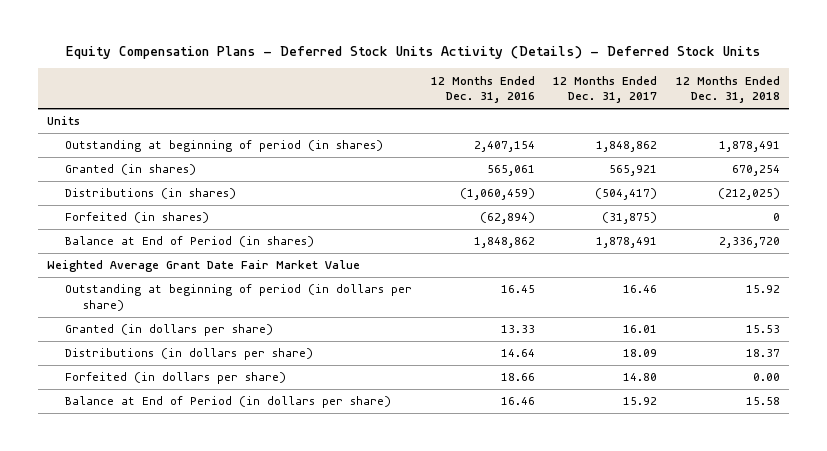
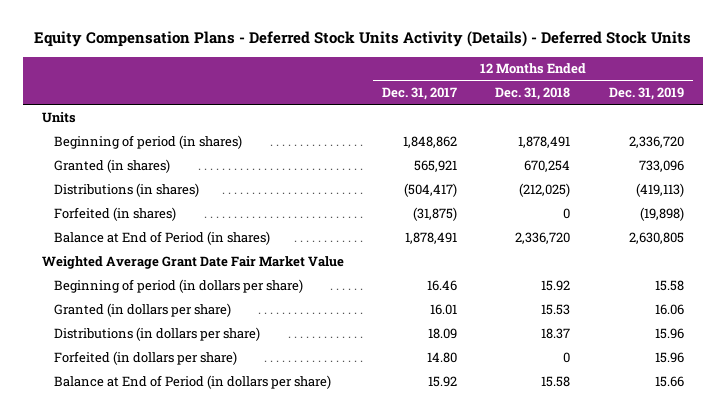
[430,75,535,104] 12 Months Ended Dec. 31, 2016 -> none
none -> [608,87,684,101] Dec. 31, 2019
[65,140,384,153] Outstanding at beginning of period (in shares) -> [54,134,243,149] Beginning of period (in shares)
[65,284,413,311] Outstanding at beginning of period (in dollars per share) -> [54,278,304,293] Beginning of period (in dollars per share)
[752,373,780,382] 0.00 -> [563,351,571,363] 0

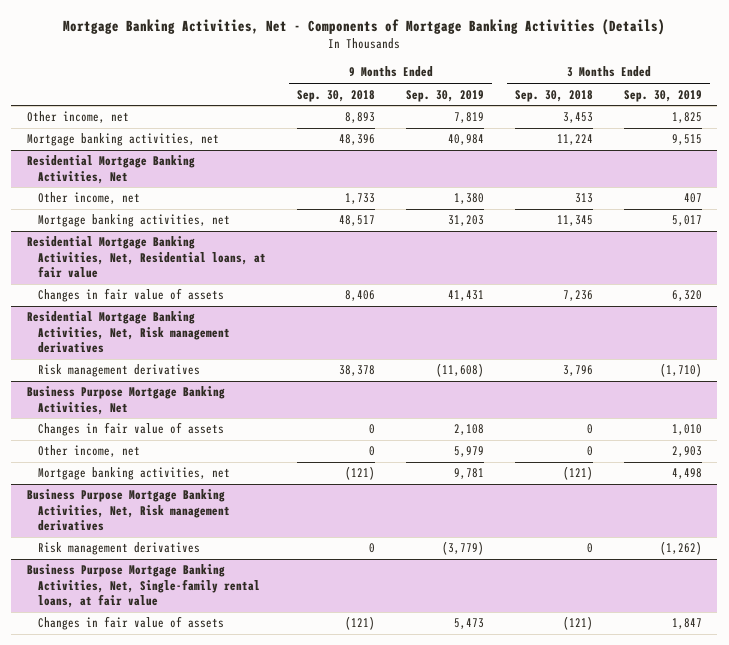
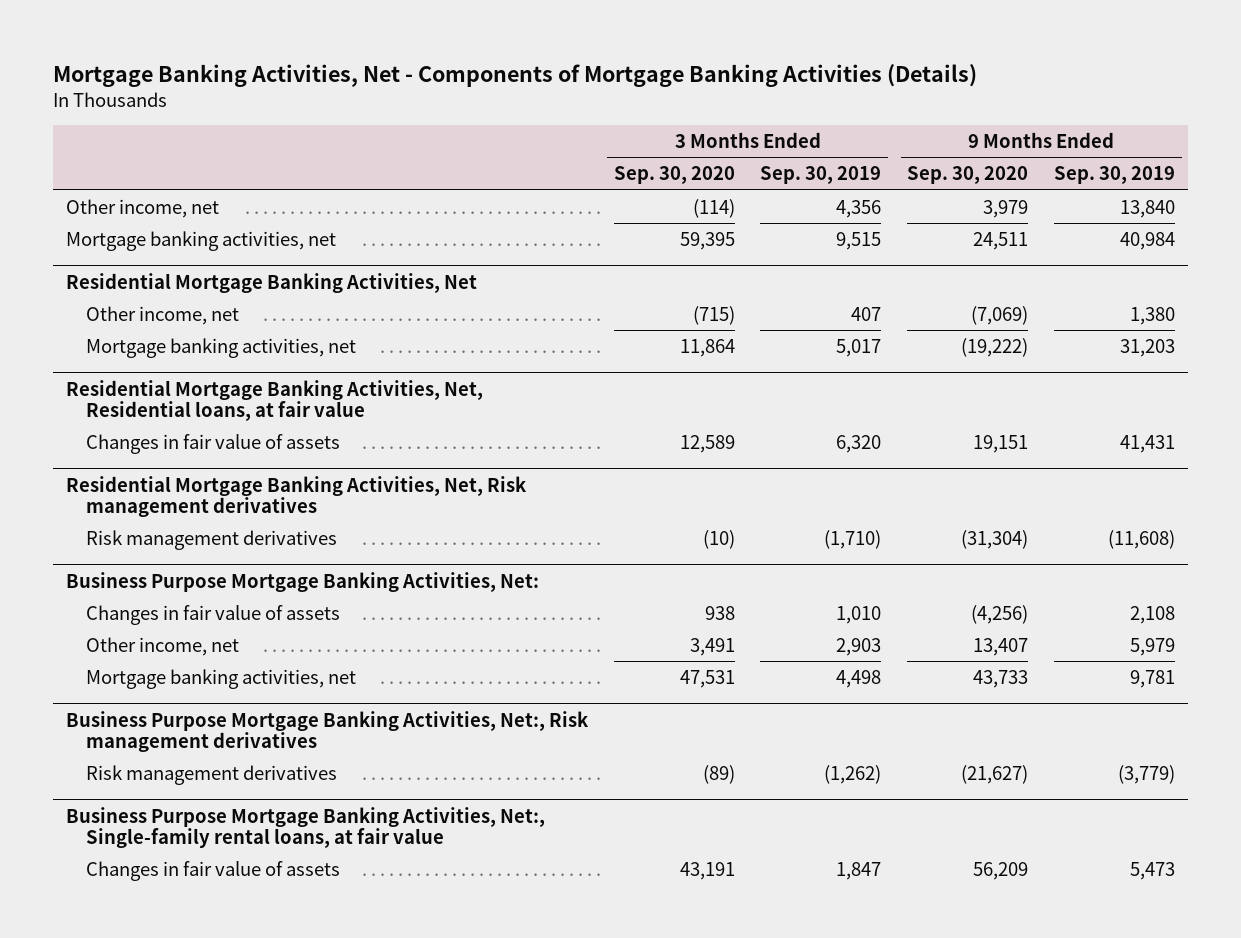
[297,89,376,102] Sep. 30, 2018 -> none
[515,89,594,102] Sep. 30, 2018 -> none
none -> [613,166,735,185] Sep. 30, 2020
none -> [907,166,1029,185] Sep. 30, 2020
[454,112,485,124] 7,819 -> [1120,199,1176,218] 13,840
[671,112,702,124] 1,825 -> [836,199,882,218] 4,356
[26,386,225,415] Business Purpose Mortgage Banking Activities, Net -> [65,571,539,592] Business Purpose Mortgage Banking Activities, Net:
[26,489,231,532] Business Purpose Mortgage Banking Activities, Net, Risk management derivatives -> [65,710,589,753] Business Purpose Mortgage Banking Activities, Net:, Risk management derivatives
[26,564,261,609] Business Purpose Mortgage Banking Activities, Net, Single-family rental loans, at fair value -> [65,806,545,849] Business Purpose Mortgage Banking Activities, Net:, Single-family rental loans, at fair value

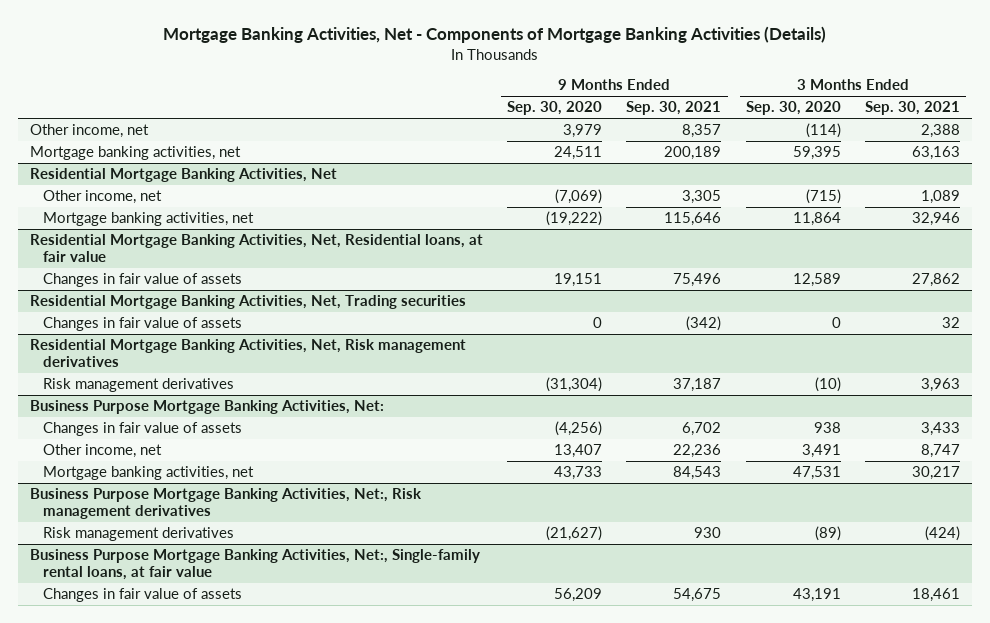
[760,166,882,185] Sep. 30, 2019 -> none
[1054,166,1176,185] Sep. 30, 2019 -> none
none -> [626,101,722,116] Sep. 30, 2021
none -> [864,101,960,116] Sep. 30, 2021
none -> [30,295,467,310] Residential Mortgage Banking Activities, Net, Trading securities
none -> [43,317,243,332] Changes in fair value of assets

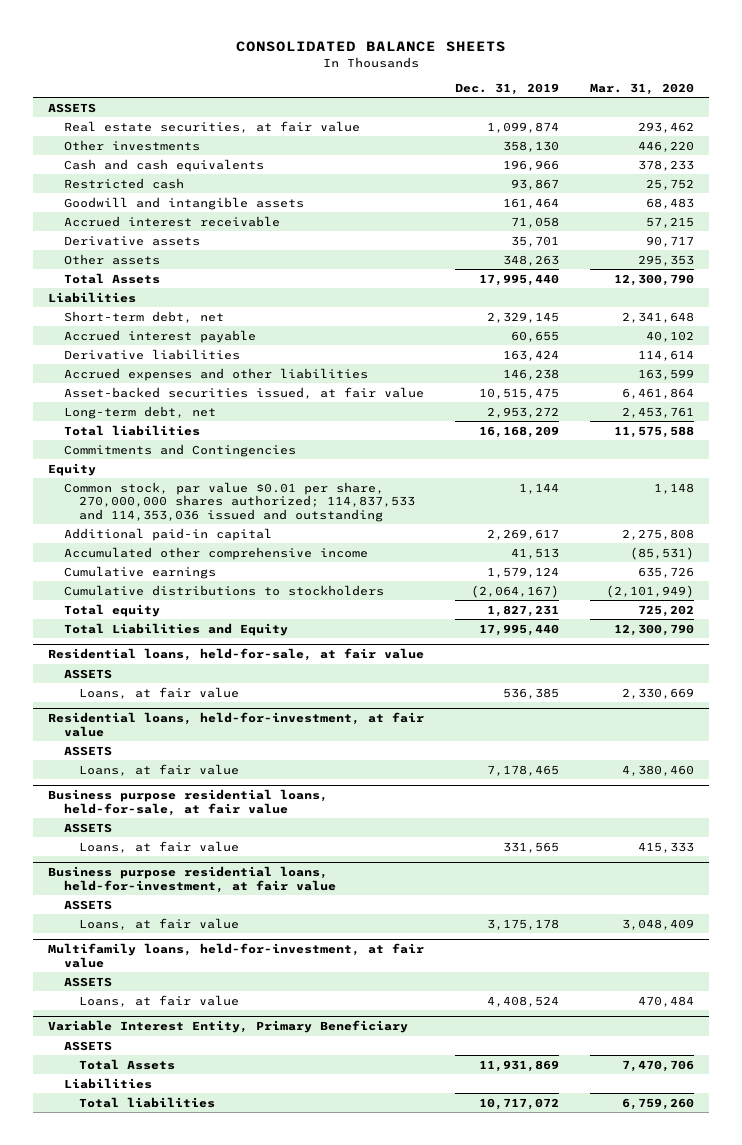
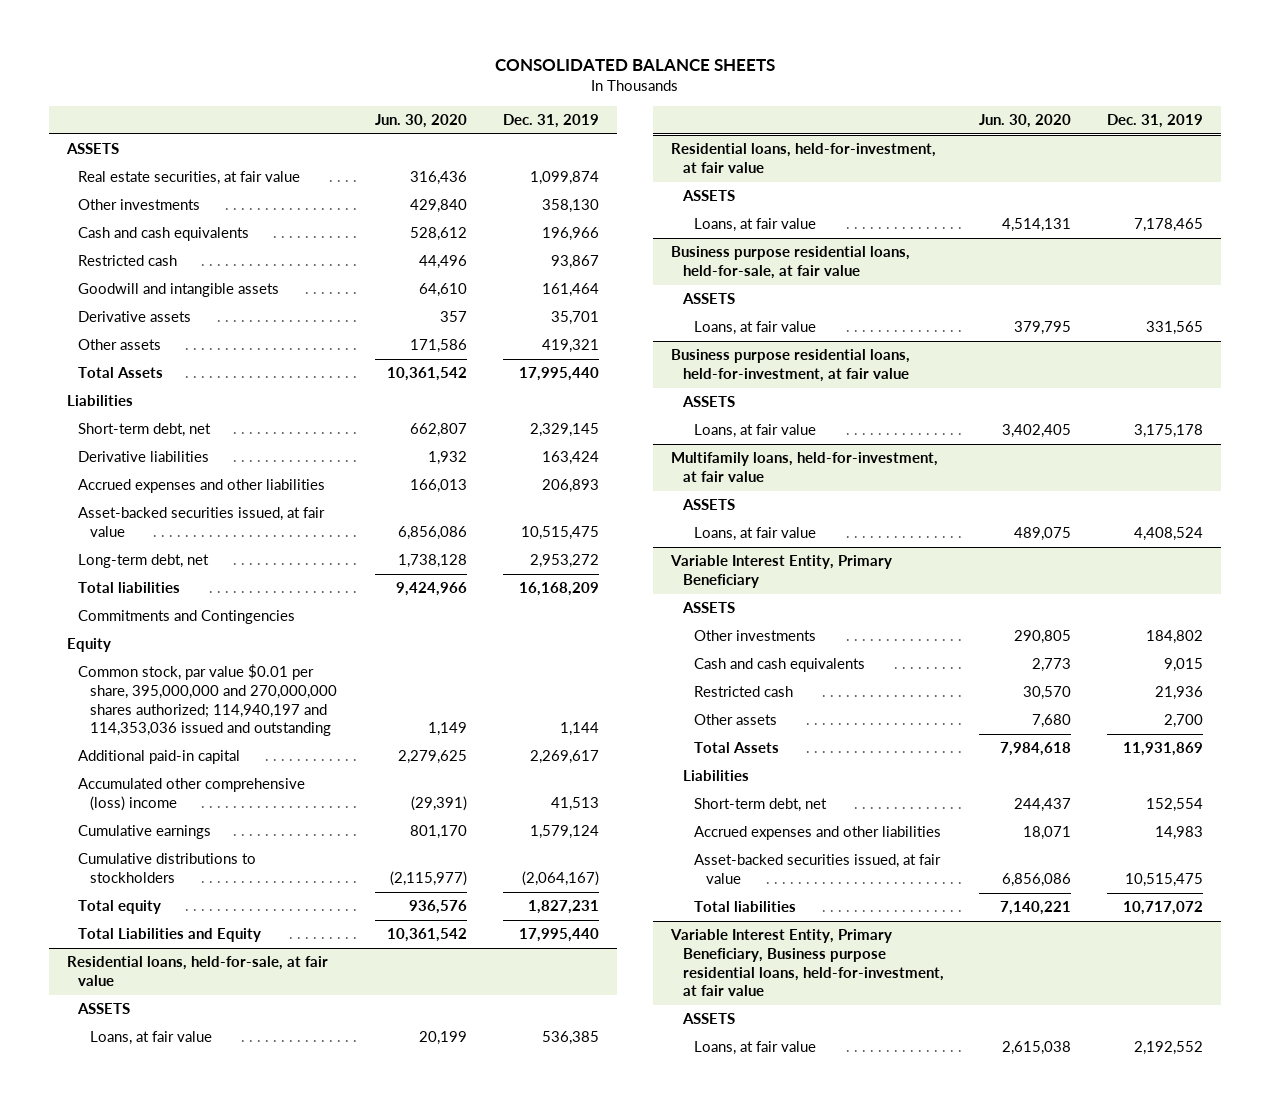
[589,82,694,95] Mar. 31, 2020 -> none
none -> [374,114,467,129] Jun. 30, 2020
[63,215,280,227] Accrued interest receivable -> none
[502,254,559,266] 348,263 -> [541,339,599,354] 419,321
[63,329,256,343] Accrued interest payable -> none
[502,368,559,380] 146,238 -> [541,479,599,494] 206,893
[63,481,416,522] Common stock, par value $0.01 per share, 270,000,000 shares authorized; 114,837,533 and 114,353,036 issued and outstanding -> [78,664,337,737] Common stock, par value $0.01 per share, 395,000,000 and 270,000,000 shares authorized; 114,940,197 and 114,353,036 issued and outstanding
[63,546,368,560] Accumulated other comprehensive income -> [78,778,306,811] Accumulated other comprehensive (loss) income
none -> [694,630,817,642] Other investments
none -> [694,658,866,673] Cash and cash equivalents
none -> [694,686,794,698] Restricted cash
none -> [694,714,778,726] Other assets
none -> [694,798,828,813] Short-term debt, net
none -> [694,826,942,841] Accrued expenses and other liabilities
none -> [694,854,942,884] Asset-backed securities issued, at fair value
none -> [670,929,944,997] Variable Interest Entity, Primary Beneficiary, Business purpose residential loans, held-for-investment, at fair value
none -> [681,1013,735,1025] ASSETS
none -> [694,1041,817,1056] Loans, at fair value

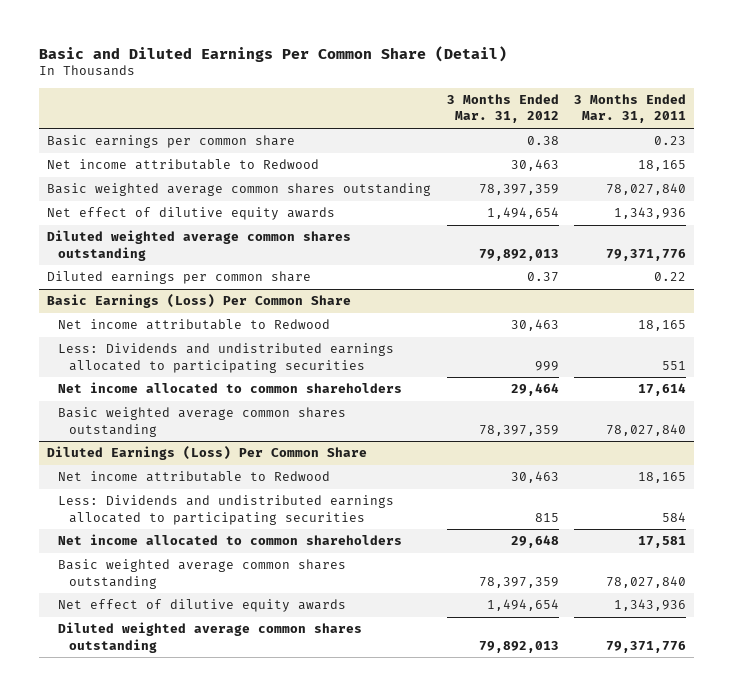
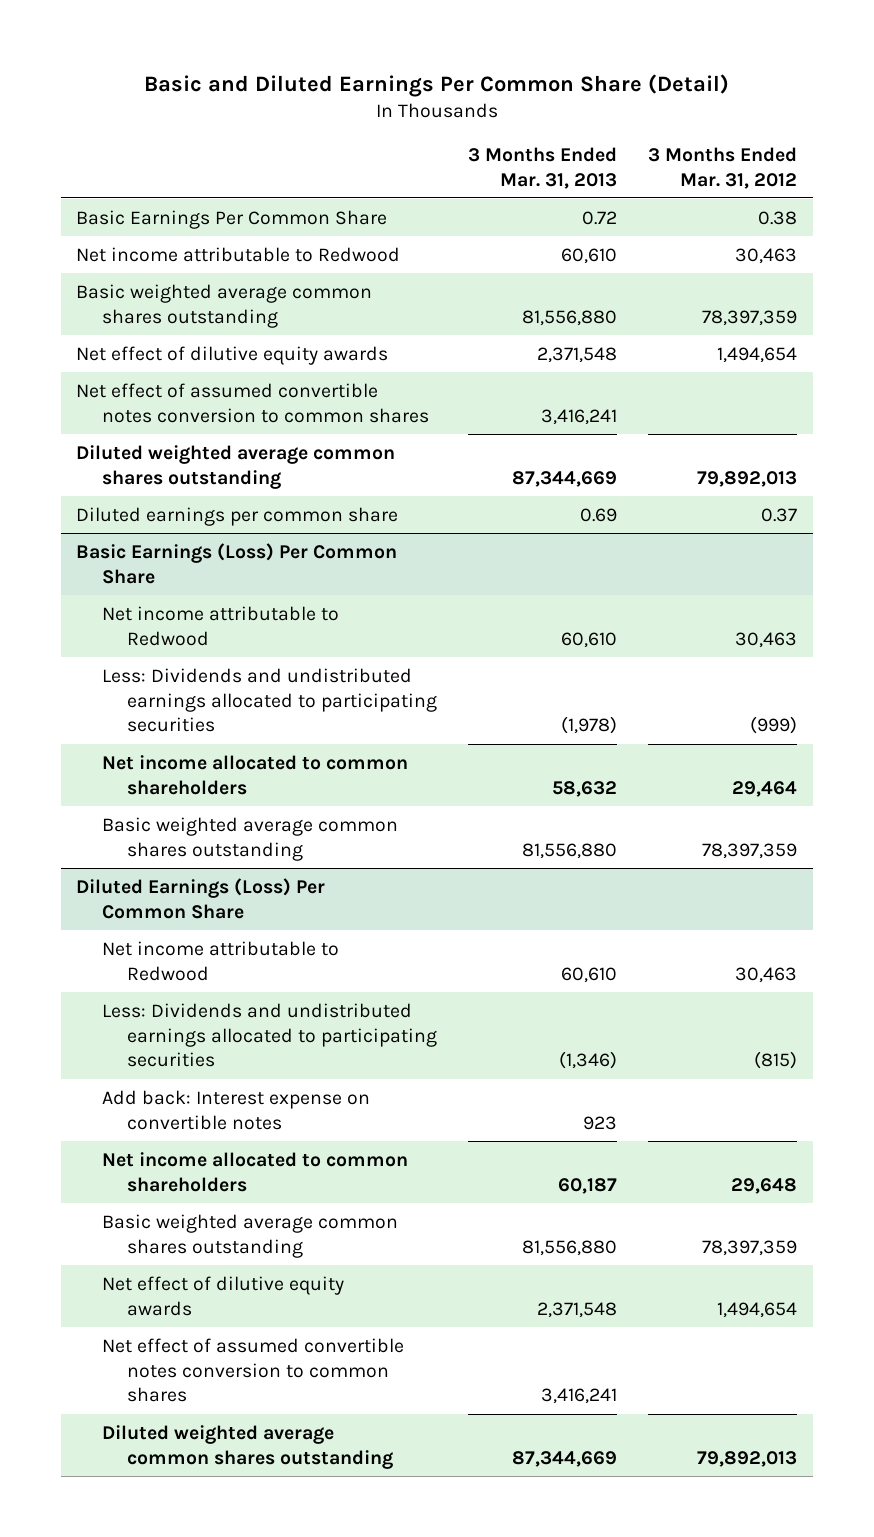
[574,94,687,124] 3 Months Ended Mar. 31, 2011 -> none
none -> [468,146,618,189] 3 Months Ended Mar. 31, 2013
[47,135,296,149] Basic earnings per common share -> [76,209,388,229] Basic Earnings Per Common Share
none -> [76,382,429,423] Net effect of assumed convertible notes conversion to common shares
[534,360,559,371] 999 -> [750,716,798,735] (999)
[534,512,559,522] 815 -> [754,1051,798,1070] (815)
none -> [101,1089,370,1130] Add back: Interest expense on convertible notes
none -> [101,1337,404,1403] Net effect of assumed convertible notes conversion to common shares

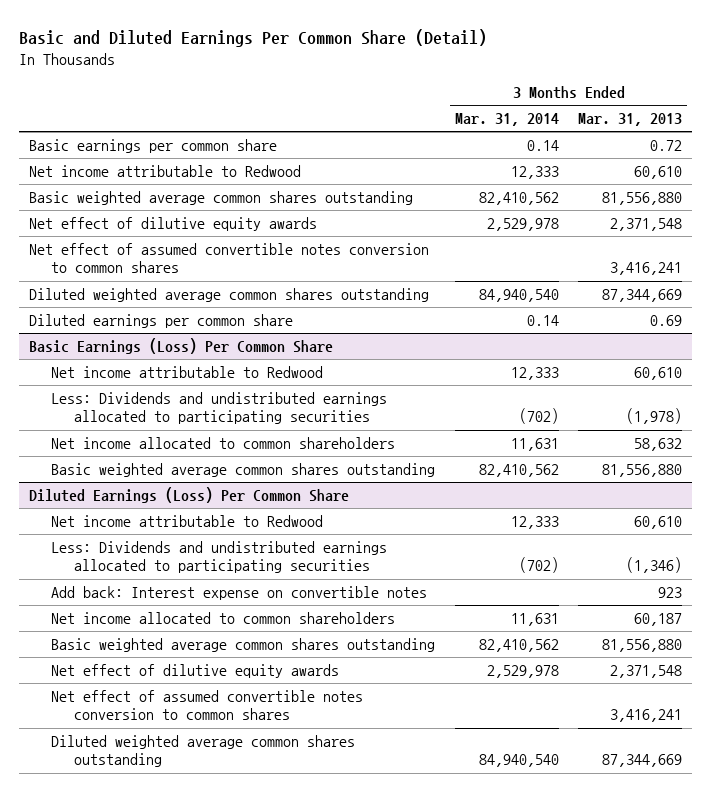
[648,146,798,189] 3 Months Ended Mar. 31, 2012 -> none
none -> [454,113,559,127] Mar. 31, 2014
[76,209,388,229] Basic Earnings Per Common Share -> [29,139,278,154] Basic earnings per common share

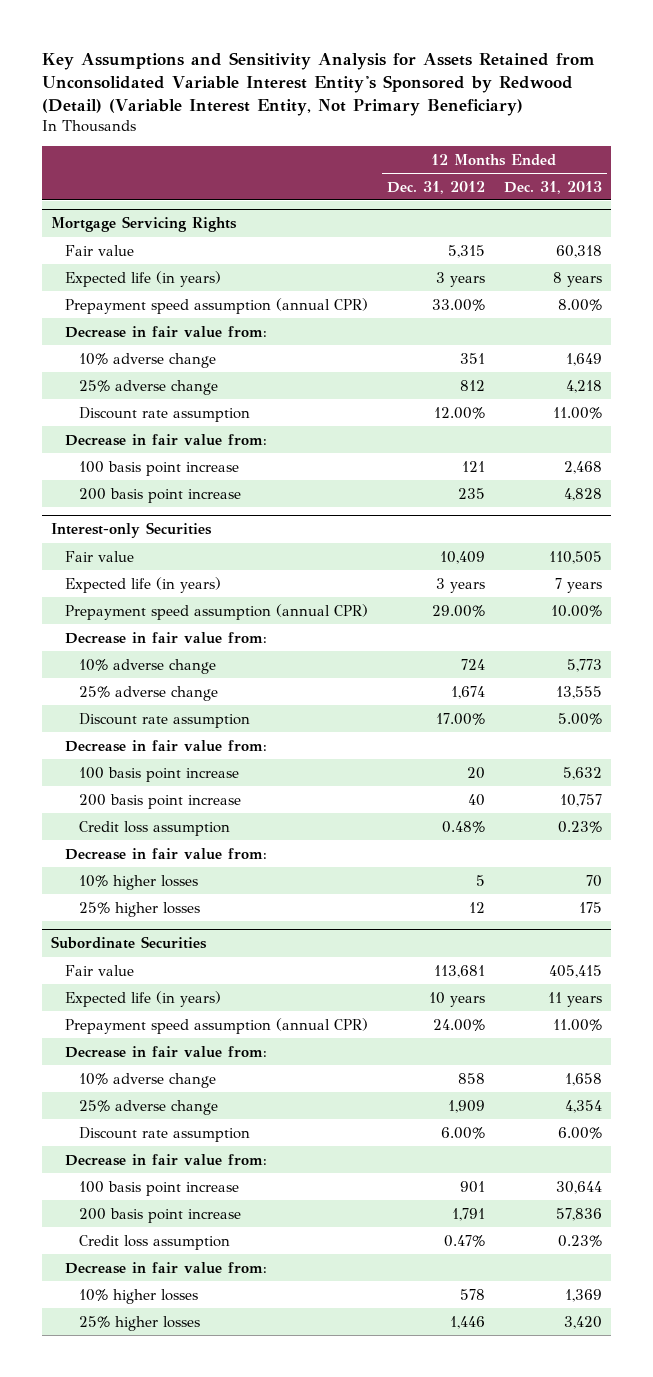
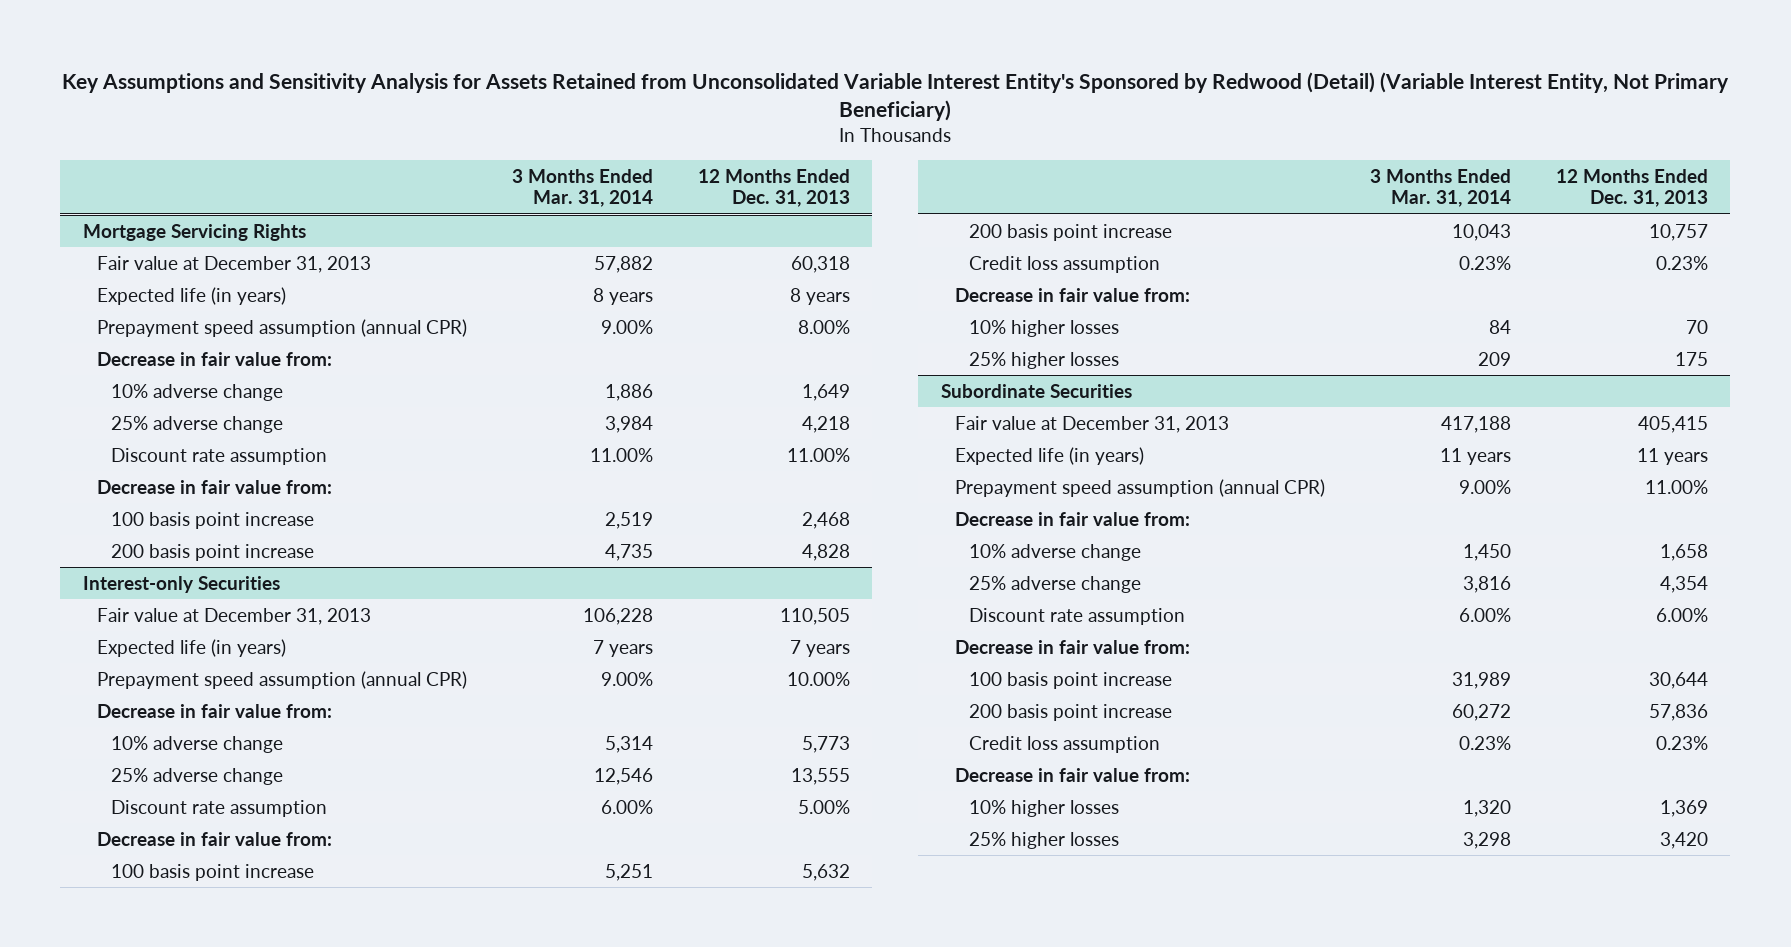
[386,180,485,194] Dec. 31, 2012 -> none
none -> [511,168,653,208] 3 Months Ended Mar. 31, 2014
[64,244,134,256] Fair value -> [96,255,371,273] Fair value at December 31, 2013
[64,550,134,562] Fair value -> [96,607,371,625] Fair value at December 31, 2013
[64,964,134,976] Fair value -> [954,415,1229,433] Fair value at December 31, 2013

